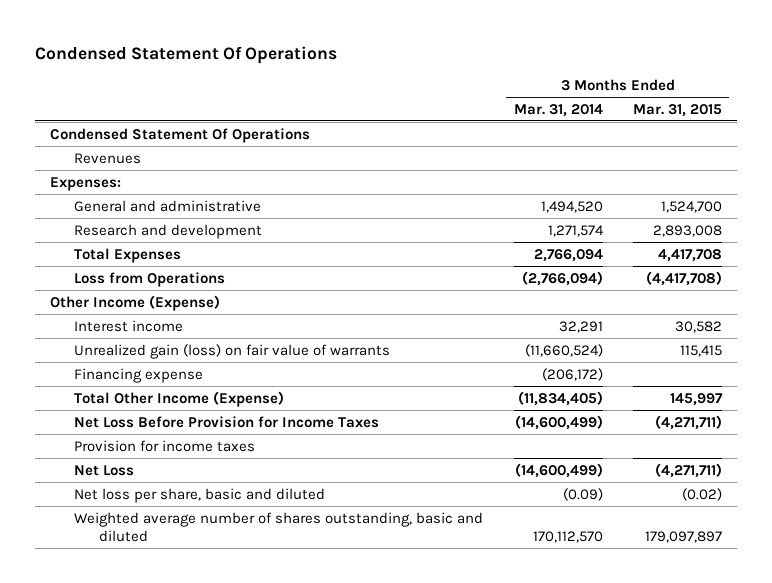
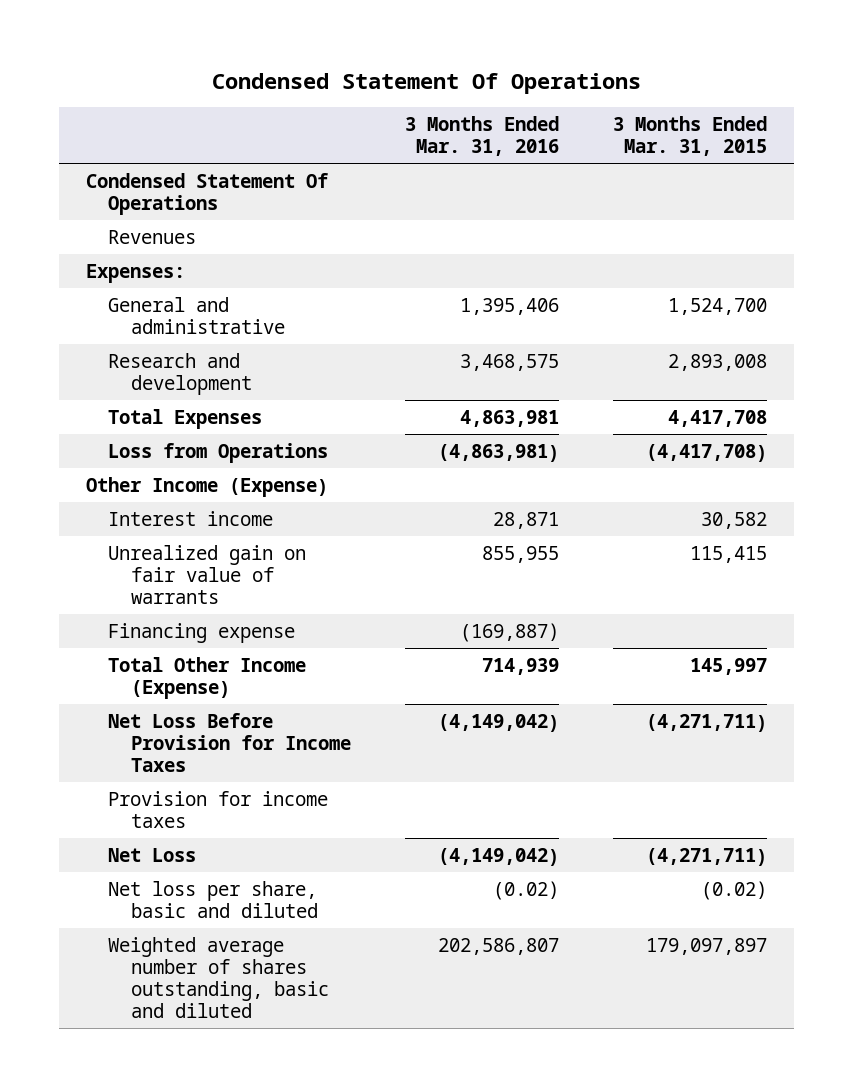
[513,103,603,117] Mar. 31, 2014 -> none
none -> [404,116,559,157] 3 Months Ended Mar. 31, 2016
[74,343,391,359] Unrealized gain (loss) on fair value of warrants -> [108,544,307,604] Unrealized gain on fair value of warrants

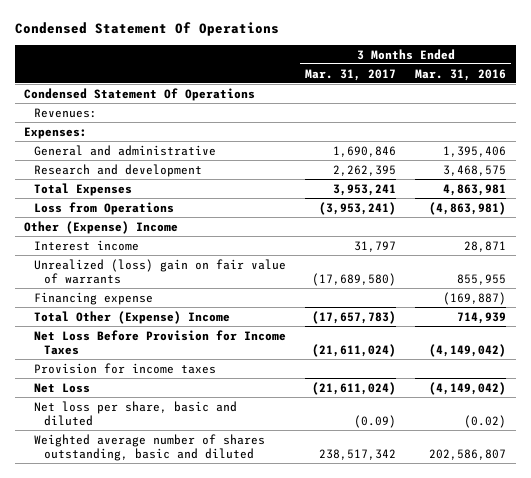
[613,116,768,157] 3 Months Ended Mar. 31, 2015 -> none
none -> [305,68,397,81] Mar. 31, 2017
[108,229,197,244] Revenues -> [33,107,97,118] Revenues:
[86,476,329,497] Other Income (Expense) -> [24,220,179,234] Other (Expense) Income
[108,544,307,604] Unrealized gain on fair value of warrants -> [33,258,286,284] Unrealized (loss) gain on fair value of warrants
[108,656,307,699] Total Other Income (Expense) -> [33,310,230,324] Total Other (Expense) Income

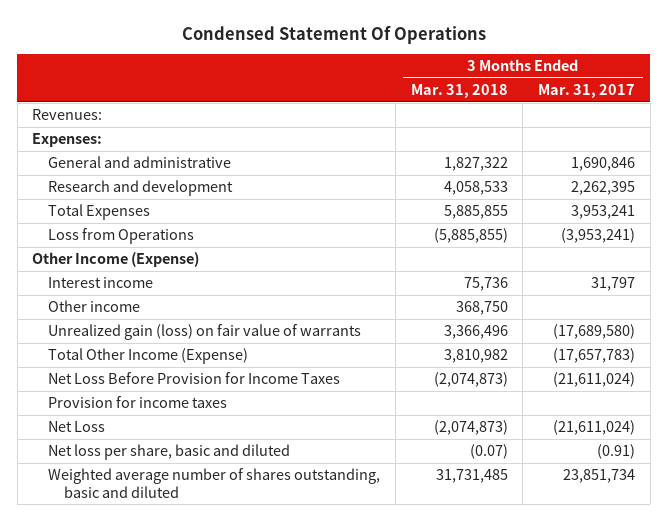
[415,68,507,81] Mar. 31, 2016 -> none
none -> [410,84,508,99] Mar. 31, 2018
[24,87,256,101] Condensed Statement Of Operations -> none
[24,220,179,234] Other (Expense) Income -> [32,252,200,268] Other Income (Expense)
[33,291,153,305] Financing expense -> none
none -> [48,300,141,313] Other income
[33,258,286,284] Unrealized (loss) gain on fair value of warrants -> [48,324,362,341] Unrealized gain (loss) on fair value of warrants
[33,310,230,324] Total Other (Expense) Income -> [48,348,249,365] Total Other Income (Expense)
[354,414,397,428] (0.09) -> [597,444,636,460] (0.91)
[319,448,397,460] 238,517,342 -> [563,469,636,484] 23,851,734

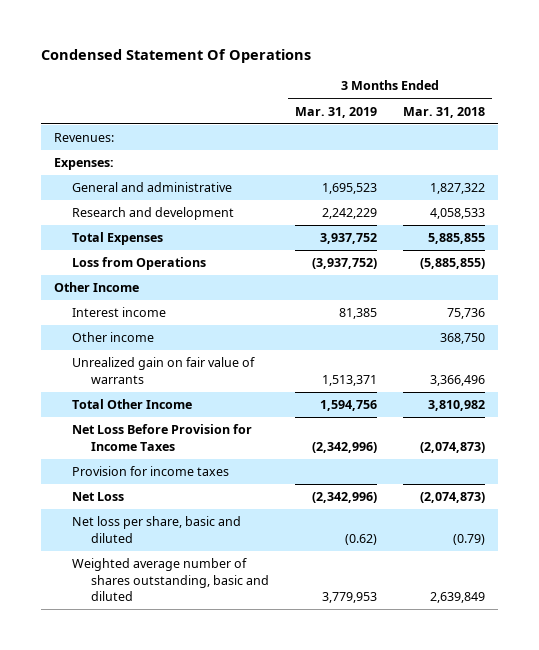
[538,84,636,99] Mar. 31, 2017 -> none
none -> [294,106,377,118] Mar. 31, 2019
[32,252,200,268] Other Income (Expense) -> [53,282,139,293] Other Income
[48,324,362,341] Unrealized gain (loss) on fair value of warrants -> [72,357,256,384] Unrealized gain on fair value of warrants
[48,348,249,365] Total Other Income (Expense) -> [72,399,193,410] Total Other Income
[469,444,508,460] (0.07) -> [452,533,485,545] (0.79)
[435,469,508,484] 31,731,485 -> [429,591,485,603] 2,639,849

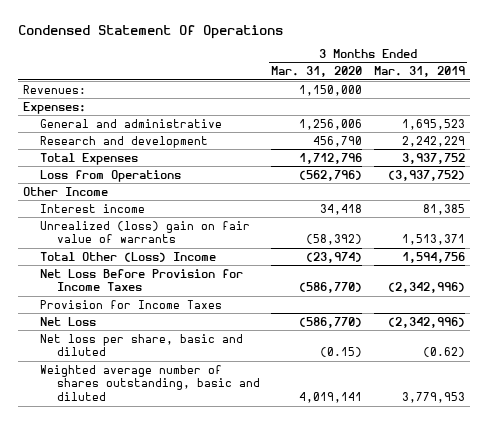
[402,106,485,118] Mar. 31, 2018 -> none
none -> [271,66,363,78] Mar. 31, 2020
[72,332,155,343] Other income -> none
[72,357,256,384] Unrealized gain on fair value of warrants -> [40,220,251,244] Unrealized (loss) gain on fair value of warrants
[72,399,193,410] Total Other Income -> [40,251,217,262] Total Other (Loss) Income
[72,466,230,477] Provision for income taxes -> [40,299,223,309] Provision for Income Taxes

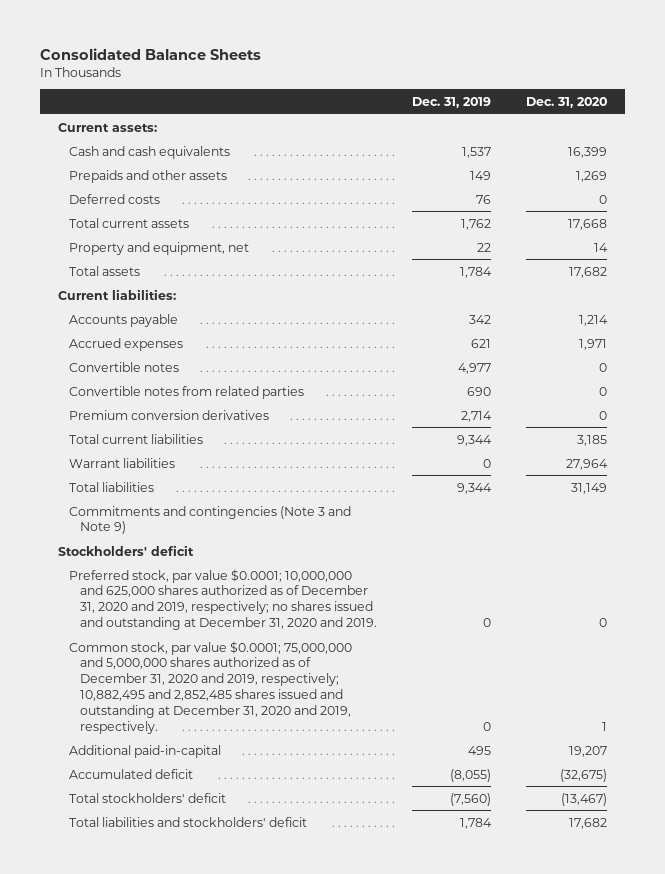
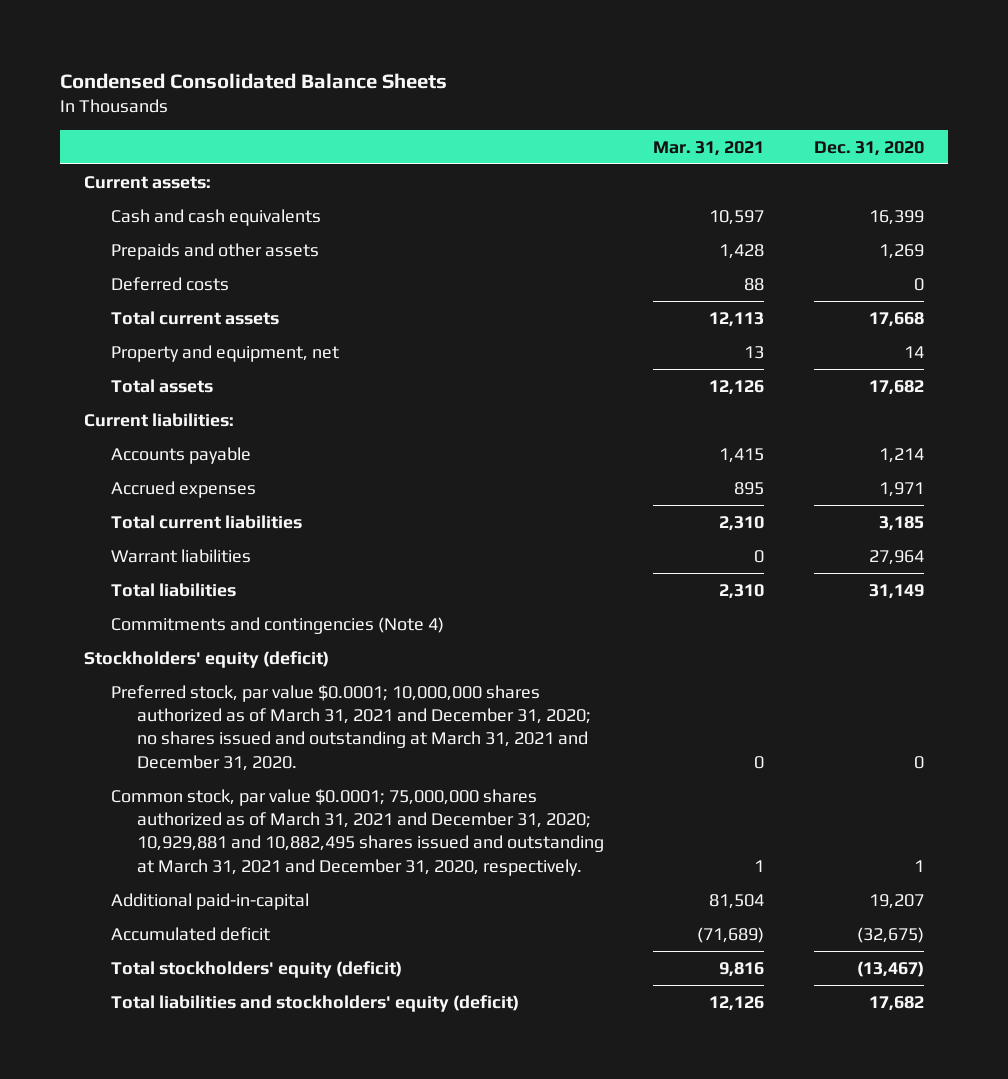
[40,47,262,60] Consolidated Balance Sheets -> [59,72,447,89] Condensed Consolidated Balance Sheets
[412,96,492,108] Dec. 31, 2019 -> none
none -> [653,140,765,156] Mar. 31, 2021
[68,361,179,372] Convertible notes -> none
[68,385,304,399] Convertible notes from related parties -> none
[68,409,269,420] Premium conversion derivatives -> none
[68,505,351,535] Commitments and contingencies (Note 3 and Note 9) -> [110,616,444,634] Commitments and contingencies (Note 4)
[57,544,194,556] Stockholders' deficit -> [84,650,330,668] Stockholders' equity (deficit)
[68,568,378,630] Preferred stock, par value $0.0001; 10,000,000 and 625,000 shares authorized as of December 31, 2020 and 2019, respectively; no shares issued and outstanding at December 31, 2020 and 2019. -> [110,684,591,771] Preferred stock, par value $0.0001; 10,000,000 shares authorized as of March 31, 2021 and December 31, 2020; no shares issued and outstanding at March 31, 2021 and December 31, 2020.
[68,640,352,734] Common stock, par value $0.0001; 75,000,000 and 5,000,000 shares authorized as of December 31, 2020 and 2019, respectively; 10,882,495 and 2,852,485 shares issued and outstanding at December 31, 2020 and 2019, respectively. -> [110,788,604,876] Common stock, par value $0.0001; 75,000,000 shares authorized as of March 31, 2021 and December 31, 2020; 10,929,881 and 10,882,495 shares issued and outstanding at March 31, 2021 and December 31, 2020, respectively.
[68,792,226,803] Total stockholders' deficit -> [110,960,402,978] Total stockholders' equity (deficit)
[68,816,307,827] Total liabilities and stockholders' deficit -> [110,994,519,1012] Total liabilities and stockholders' equity (deficit)

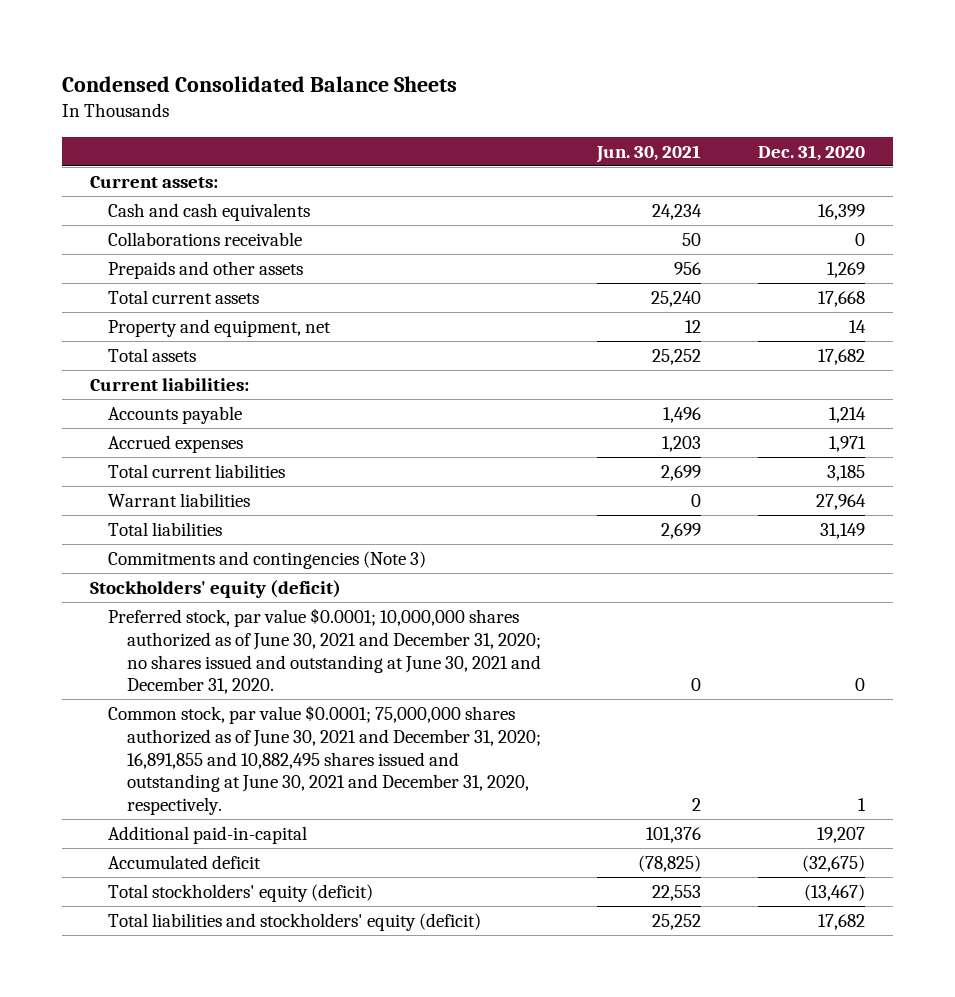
[653,140,765,156] Mar. 31, 2021 -> none
none -> [596,144,702,163] Jun. 30, 2021
none -> [108,232,303,247] Collaborations receivable
[110,276,229,291] Deferred costs -> none
[110,616,444,634] Commitments and contingencies (Note 4) -> [108,551,427,570] Commitments and contingencies (Note 3)
[110,684,591,771] Preferred stock, par value $0.0001; 10,000,000 shares authorized as of March 31, 2021 and December 31, 2020; no shares issued and outstanding at March 31, 2021 and December 31, 2020. -> [108,608,541,695] Preferred stock, par value $0.0001; 10,000,000 shares authorized as of June 30, 2021 and December 31, 2020; no shares issued and outstanding at June 30, 2021 and December 31, 2020.
[110,788,604,876] Common stock, par value $0.0001; 75,000,000 shares authorized as of March 31, 2021 and December 31, 2020; 10,929,881 and 10,882,495 shares issued and outstanding at March 31, 2021 and December 31, 2020, respectively. -> [108,705,541,816] Common stock, par value $0.0001; 75,000,000 shares authorized as of June 30, 2021 and December 31, 2020; 16,891,855 and 10,882,495 shares issued and outstanding at June 30, 2021 and December 31, 2020, respectively.

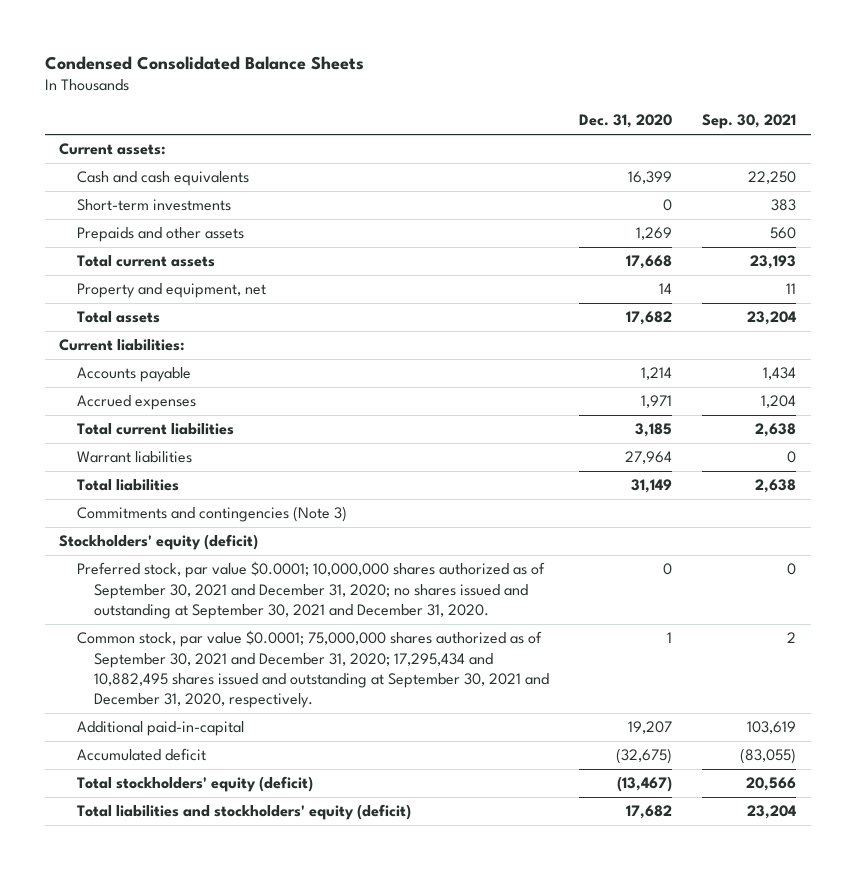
[596,144,702,163] Jun. 30, 2021 -> none
none -> [701,114,796,130] Sep. 30, 2021
[108,232,303,247] Collaborations receivable -> none
none -> [76,199,231,212] Short-term investments
[108,608,541,695] Preferred stock, par value $0.0001; 10,000,000 shares authorized as of June 30, 2021 and December 31, 2020; no shares issued and outstanding at June 30, 2021 and December 31, 2020. -> [76,561,545,619] Preferred stock, par value $0.0001; 10,000,000 shares authorized as of September 30, 2021 and December 31, 2020; no shares issued and outstanding at September 30, 2021 and December 31, 2020.
[108,705,541,816] Common stock, par value $0.0001; 75,000,000 shares authorized as of June 30, 2021 and December 31, 2020; 16,891,855 and 10,882,495 shares issued and outstanding at June 30, 2021 and December 31, 2020, respectively. -> [76,630,549,709] Common stock, par value $0.0001; 75,000,000 shares authorized as of September 30, 2021 and December 31, 2020; 17,295,434 and 10,882,495 shares issued and outstanding at September 30, 2021 and December 31, 2020, respectively.

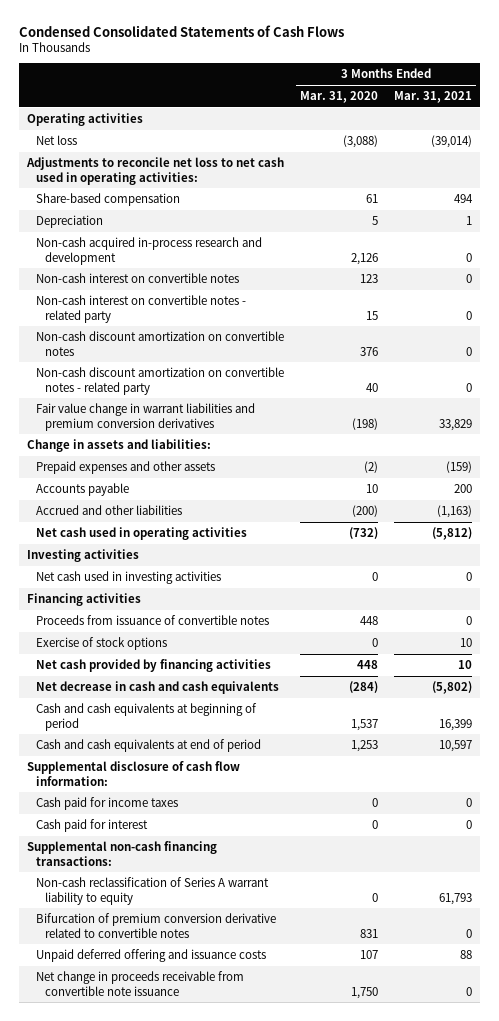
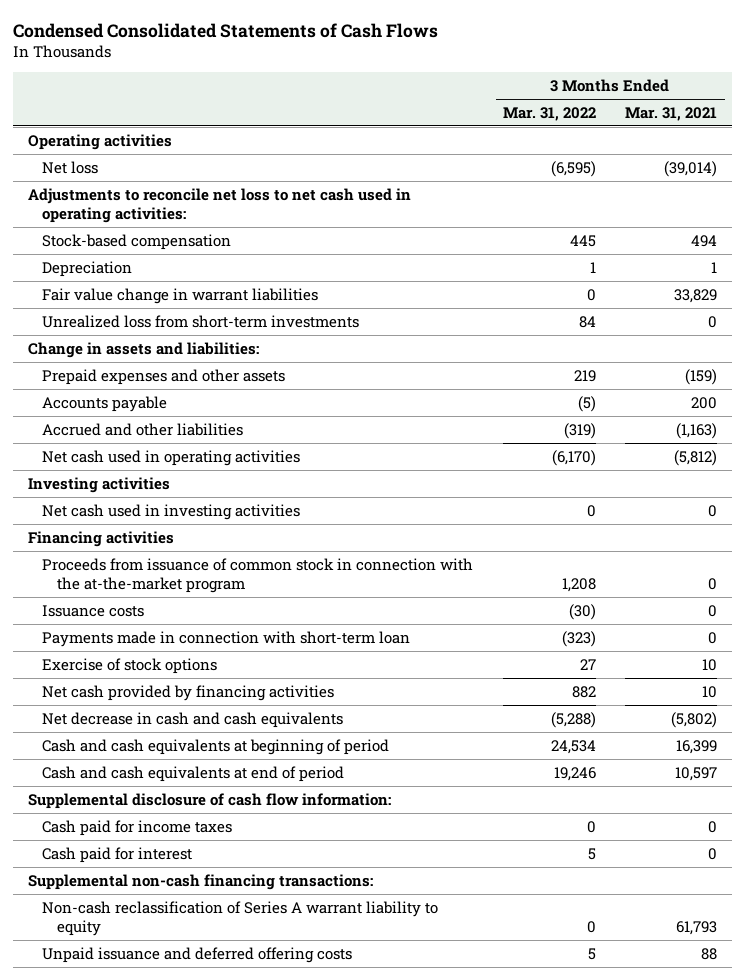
[300,91,379,104] Mar. 31, 2020 -> none
none -> [502,106,596,121] Mar. 31, 2022
[36,193,181,207] Share-based compensation -> [42,233,232,250] Stock-based compensation
[36,237,263,265] Non-cash acquired in-process research and development -> none
[36,273,240,284] Non-cash interest on convertible notes -> none
[36,295,247,323] Non-cash interest on convertible notes - related party -> none
[36,331,285,356] Non-cash discount amortization on convertible notes -> none
[36,367,285,395] Non-cash discount amortization on convertible notes - related party -> none
[36,403,256,431] Fair value change in warrant liabilities and premium conversion derivatives -> [42,287,319,304] Fair value change in warrant liabilities
none -> [42,314,360,328] Unrealized loss from short-term investments
[36,615,270,626] Proceeds from issuance of convertible notes -> none
none -> [42,557,474,593] Proceeds from issuance of common stock in connection with the at-the-market program
none -> [42,604,145,617] Issuance costs
none -> [42,630,411,647] Payments made in connection with short-term loan
[36,913,277,938] Bifurcation of premium conversion derivative related to convertible notes -> none
[36,971,245,996] Net change in proceeds receivable from convertible note issuance -> none
[36,949,267,963] Unpaid deferred offering and issuance costs -> [42,946,353,963] Unpaid issuance and deferred offering costs

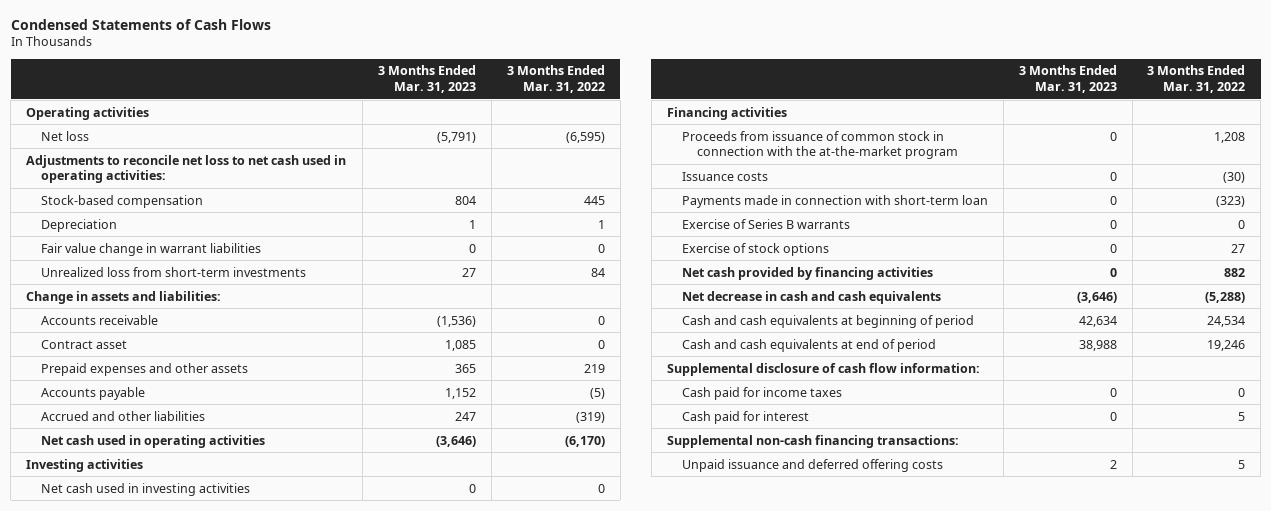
[13,22,439,38] Condensed Consolidated Statements of Cash Flows -> [10,18,271,30] Condensed Statements of Cash Flows
[625,106,718,121] Mar. 31, 2021 -> none
none -> [378,65,477,93] 3 Months Ended Mar. 31, 2023
none -> [41,314,159,325] Accounts receivable
none -> [41,339,128,349] Contract asset
none -> [681,218,850,229] Exercise of Series B warrants
[42,900,439,936] Non-cash reclassification of Series A warrant liability to equity -> none

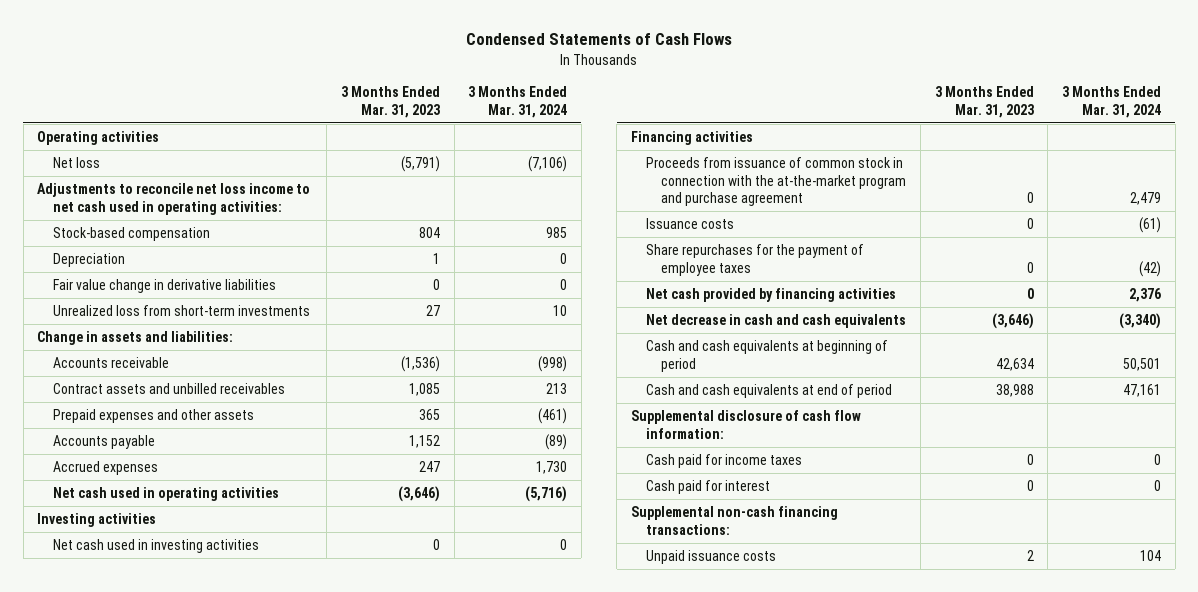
[506,65,605,93] 3 Months Ended Mar. 31, 2022 -> none
none -> [468,85,568,118] 3 Months Ended Mar. 31, 2024
[25,154,346,184] Adjustments to reconcile net loss to net cash used in operating activities: -> [37,183,311,215] Adjustments to reconcile net loss income to net cash used in operating activities:
[41,242,262,256] Fair value change in warrant liabilities -> [52,279,276,294] Fair value change in derivative liabilities
[41,339,128,349] Contract asset -> [52,383,285,395] Contract assets and unbilled receivables
[41,410,206,421] Accrued and other liabilities -> [52,461,158,476] Accrued expenses
[681,130,959,160] Proceeds from issuance of common stock in connection with the at-the-market program -> [646,157,907,207] Proceeds from issuance of common stock in connection with the at-the-market program and purchase agreement
[681,194,988,208] Payments made in connection with short-term loan -> none
[681,218,850,229] Exercise of Series B warrants -> none
[681,242,829,256] Exercise of stock options -> none
none -> [646,244,865,276] Share repurchases for the payment of employee taxes
[681,458,943,472] Unpaid issuance and deferred offering costs -> [646,550,777,565] Unpaid issuance costs

